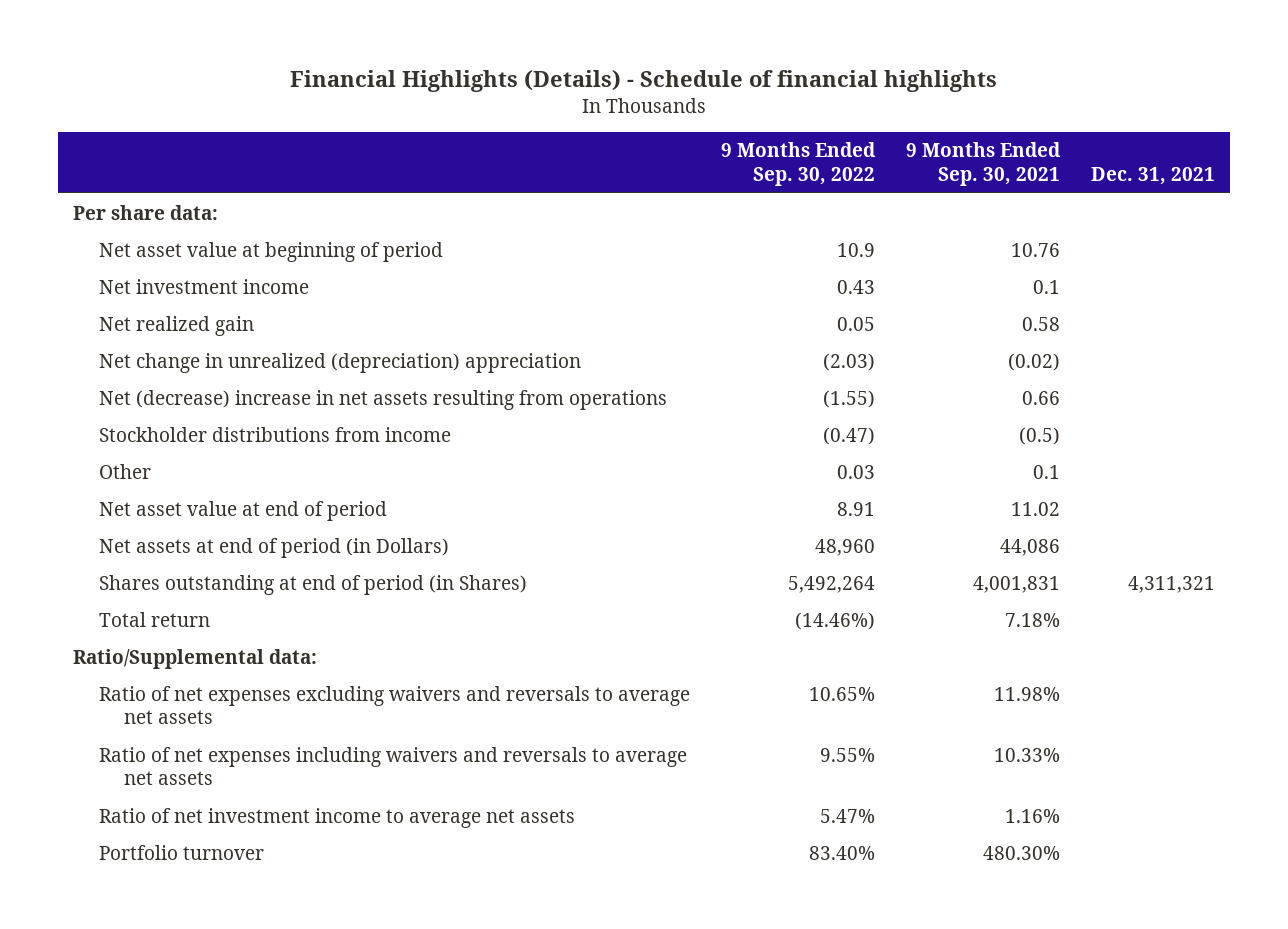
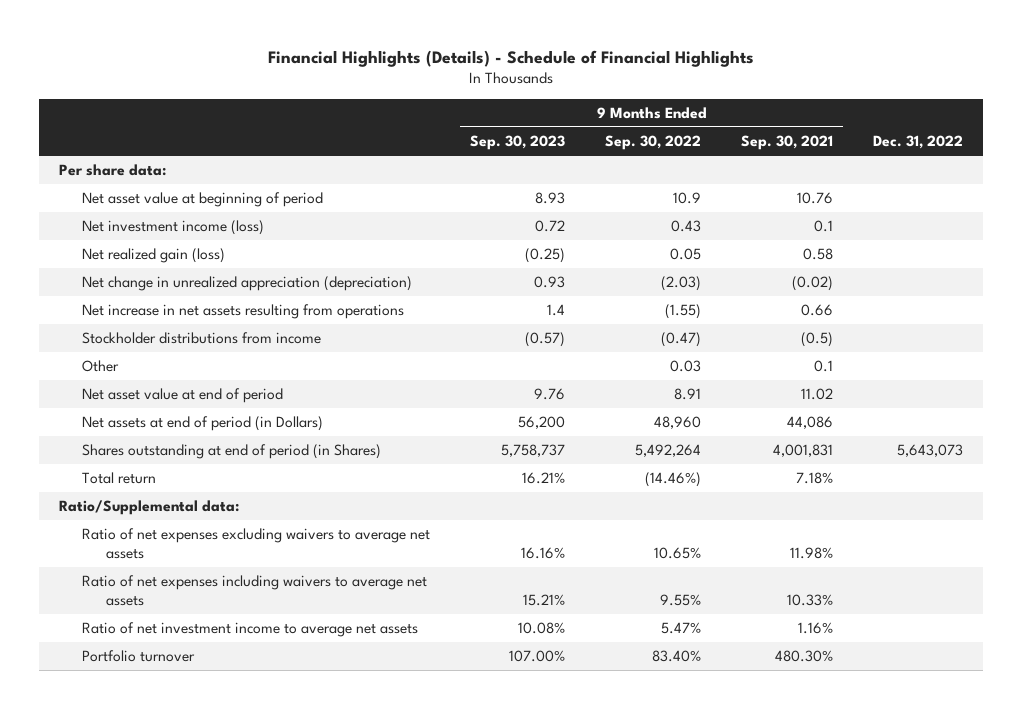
[289,70,997,93] Financial Highlights (Details) - Schedule of financial highlights -> [267,49,754,67] Financial Highlights (Details) - Schedule of Financial Highlights
[1090,167,1215,186] Dec. 31, 2021 -> none
none -> [470,135,566,151] Sep. 30, 2023
none -> [873,135,964,150] Dec. 31, 2022
[98,278,309,294] Net investment income -> [82,220,265,236] Net investment income (loss)
[98,315,254,336] Net realized gain -> [82,248,226,264] Net realized gain (loss)
[98,352,581,373] Net change in unrealized (depreciation) appreciation -> [82,276,413,292] Net change in unrealized appreciation (depreciation)
[98,389,667,410] Net (decrease) increase in net assets resulting from operations -> [82,304,405,320] Net increase in net assets resulting from operations
[98,685,690,725] Ratio of net expenses excluding waivers and reversals to average net assets -> [82,528,431,559] Ratio of net expenses excluding waivers to average net assets
[98,746,687,786] Ratio of net expenses including waivers and reversals to average net assets -> [82,575,428,606] Ratio of net expenses including waivers to average net assets

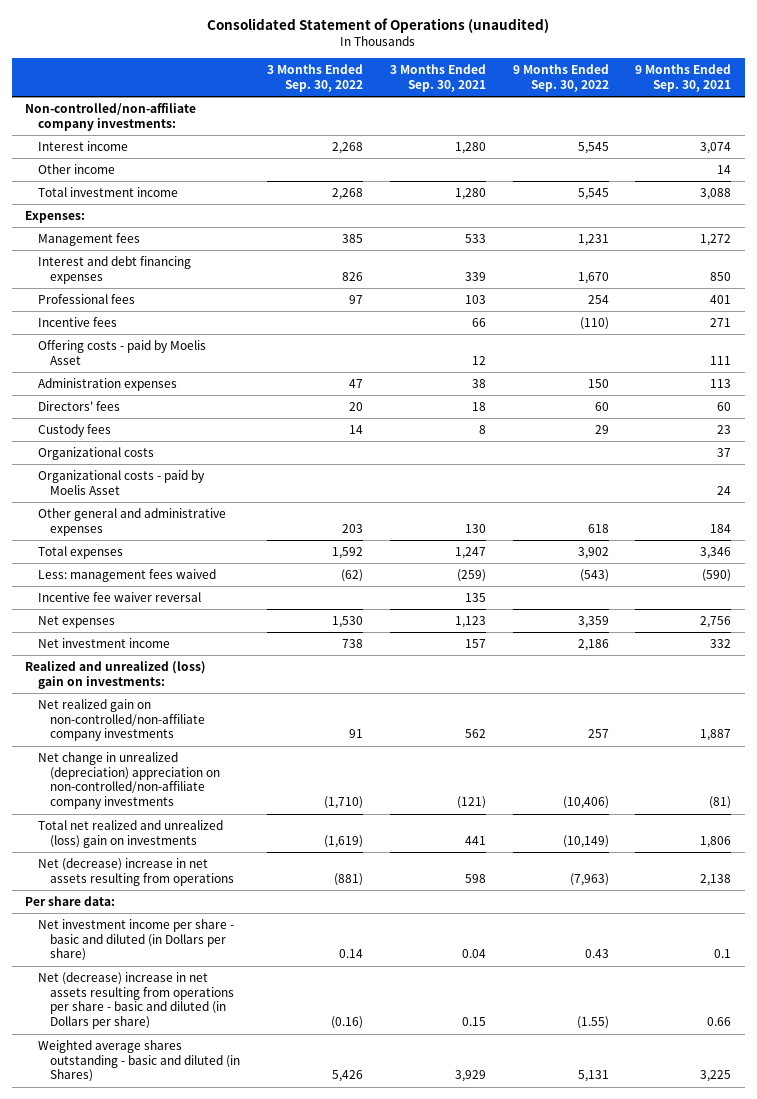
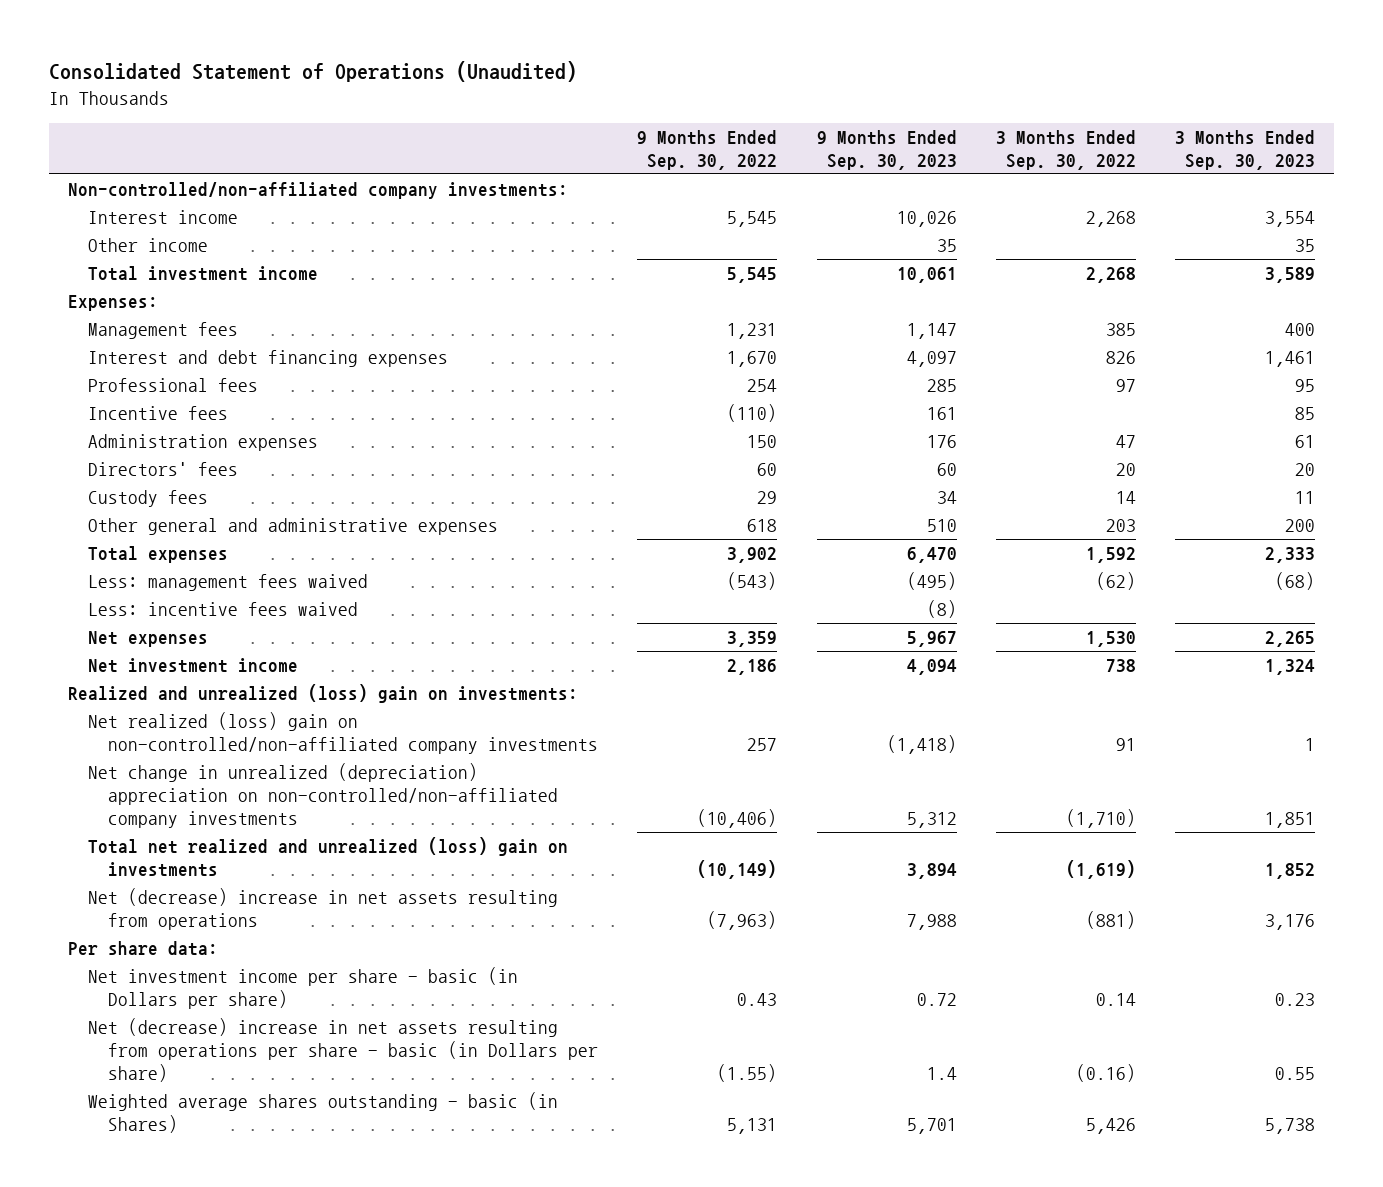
[207,18,550,34] Consolidated Statement of Operations (unaudited) -> [48,61,577,83] Consolidated Statement of Operations (Unaudited)
[389,64,486,92] 3 Months Ended Sep. 30, 2021 -> none
[635,64,732,92] 9 Months Ended Sep. 30, 2021 -> none
none -> [816,129,957,170] 9 Months Ended Sep. 30, 2023
none -> [1174,129,1315,170] 3 Months Ended Sep. 30, 2023
[25,103,197,131] Non-controlled/non-affiliate company investments: -> [68,182,569,200] Non-controlled/non-affiliated company investments:
[37,340,206,365] Offering costs - paid by Moelis Asset -> none
[37,447,154,461] Organizational costs -> none
[37,470,205,495] Organizational costs - paid by Moelis Asset -> none
[37,592,201,603] Incentive fee waiver reversal -> [88,602,359,617] Less: incentive fees waived
[37,699,206,742] Net realized gain on non-controlled/non-affiliate company investments -> [88,712,599,755] Net realized (loss) gain on non-controlled/non-affiliated company investments
[37,752,221,810] Net change in unrealized (depreciation) appreciation on non-controlled/non-affiliate company investments -> [88,763,559,828] Net change in unrealized (depreciation) appreciation on non-controlled/non-affiliated company investments
[37,919,234,962] Net investment income per share - basic and diluted (in Dollars per share) -> [88,967,519,1010] Net investment income per share - basic (in Dollars per share)
[37,972,235,1030] Net (decrease) increase in net assets resulting from operations per share - basic and diluted (in Dollars per share) -> [88,1018,599,1082] Net (decrease) increase in net assets resulting from operations per share - basic (in Dollars per share)
[37,1040,241,1083] Weighted average shares outstanding - basic and diluted (in Shares) -> [88,1092,559,1134] Weighted average shares outstanding - basic (in Shares)

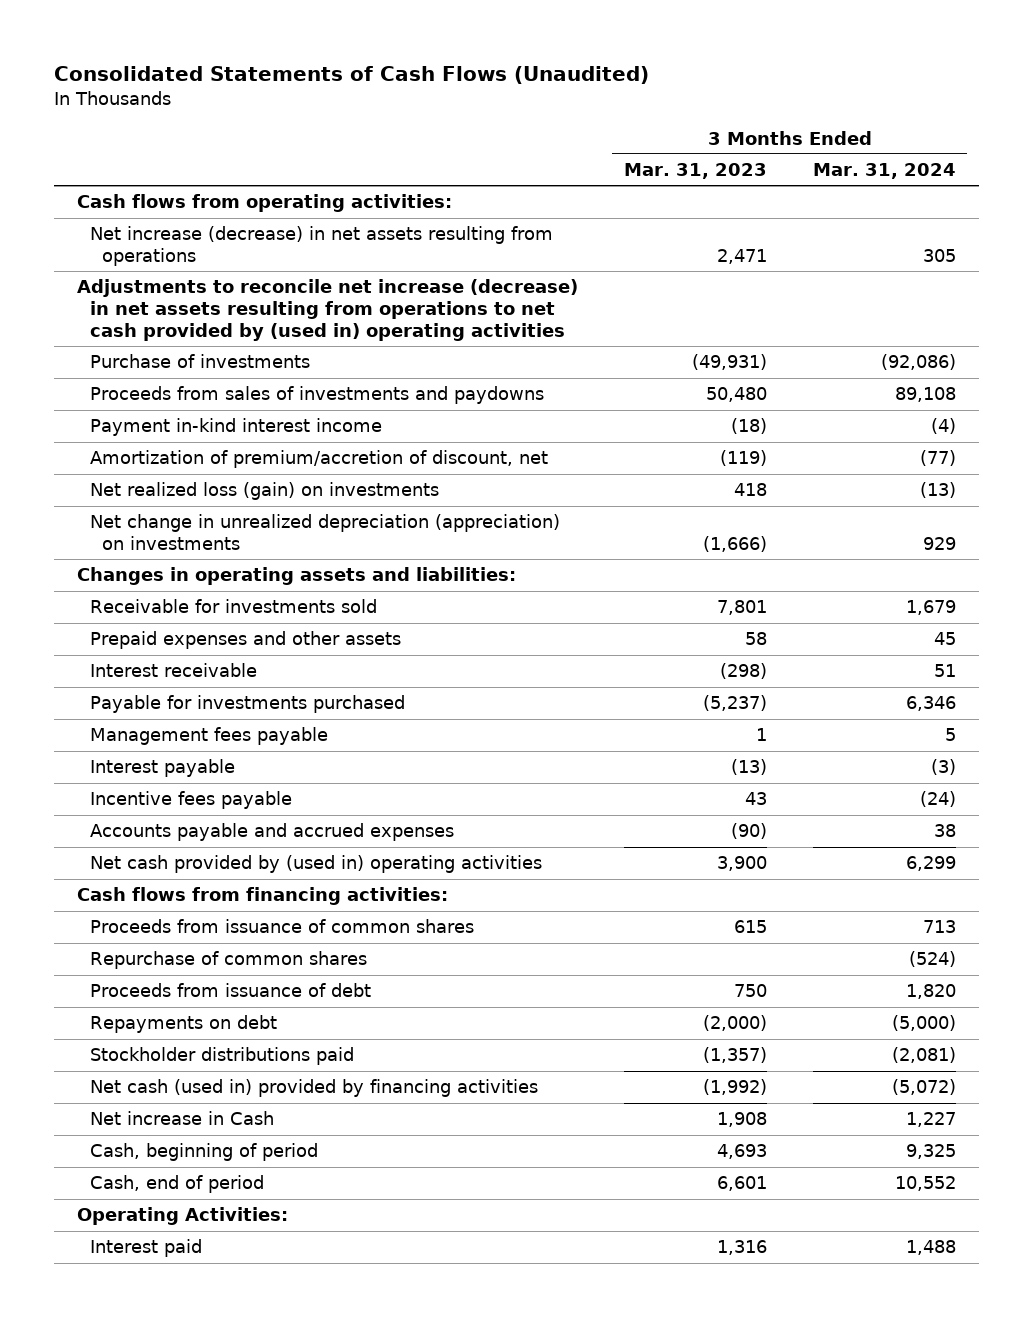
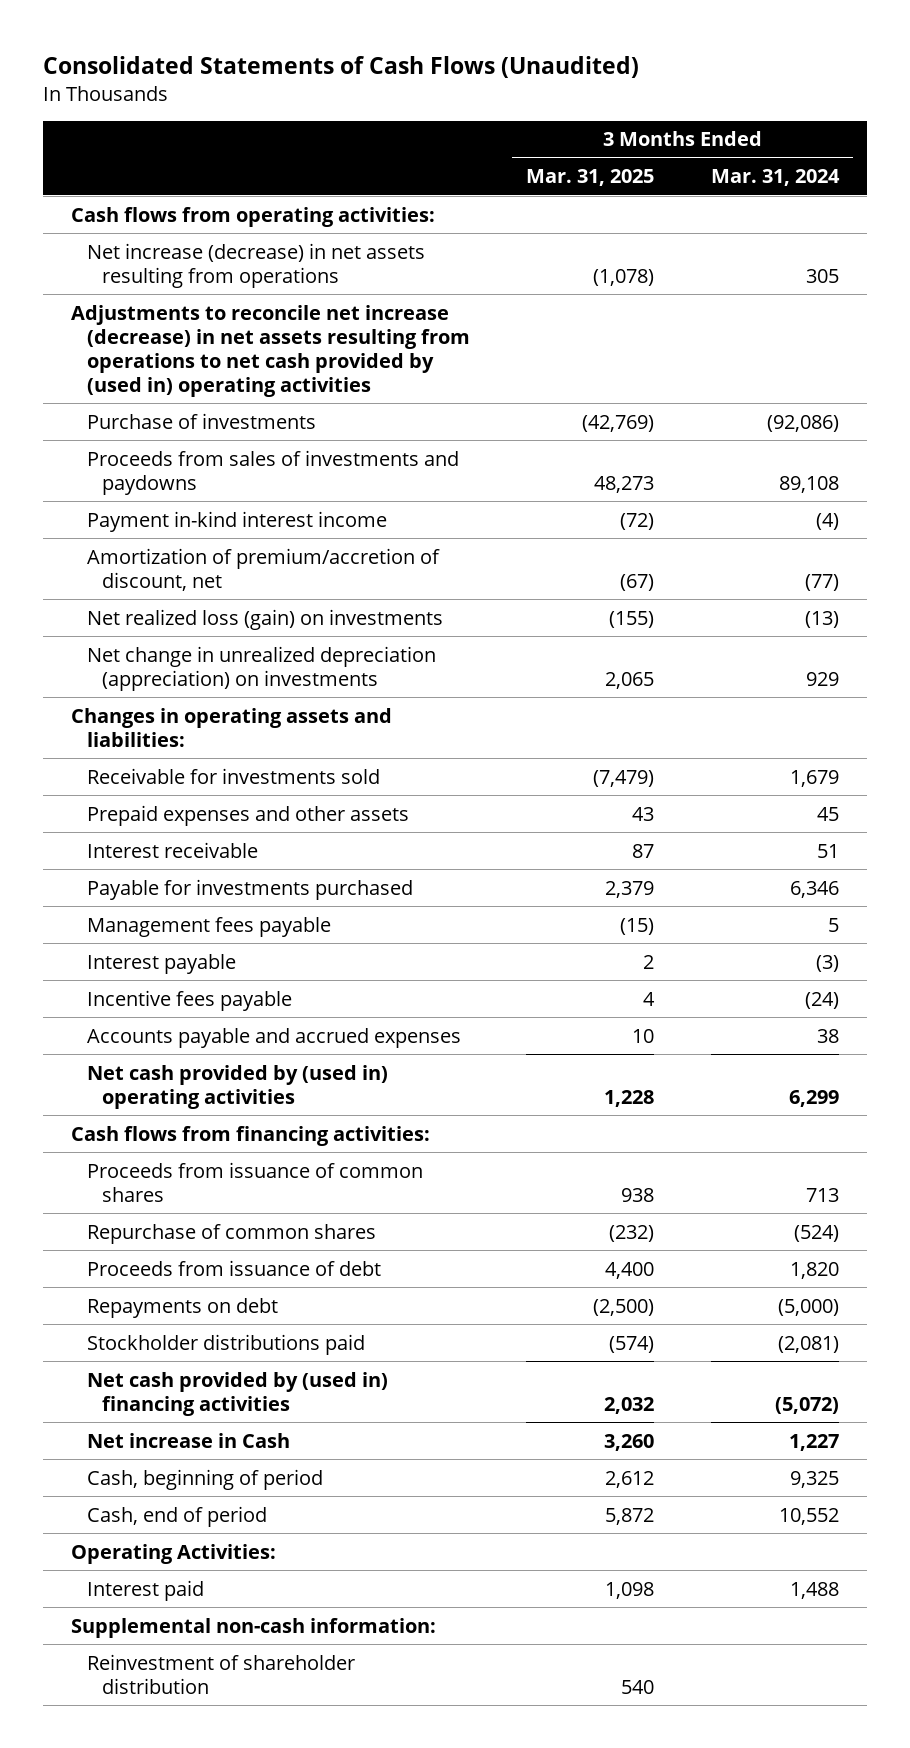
[623,163,767,180] Mar. 31, 2023 -> none
none -> [526,169,655,187] Mar. 31, 2025
[89,1079,538,1098] Net cash (used in) provided by financing activities -> [86,1371,388,1416] Net cash provided by (used in) financing activities
none -> [70,1617,436,1638] Supplemental non-cash information:
none -> [86,1653,355,1694] Reinvestment of shareholder distribution

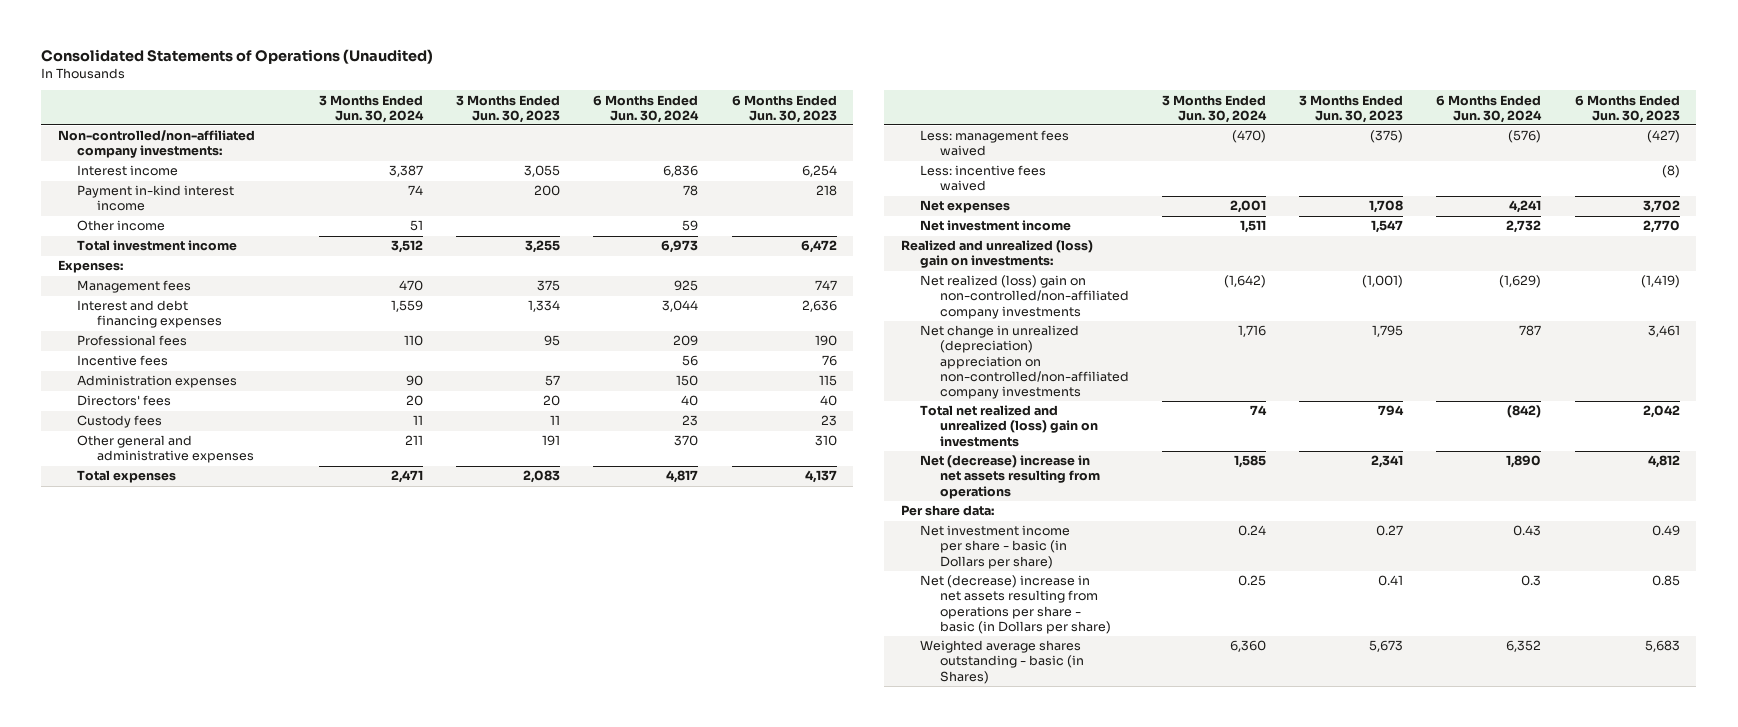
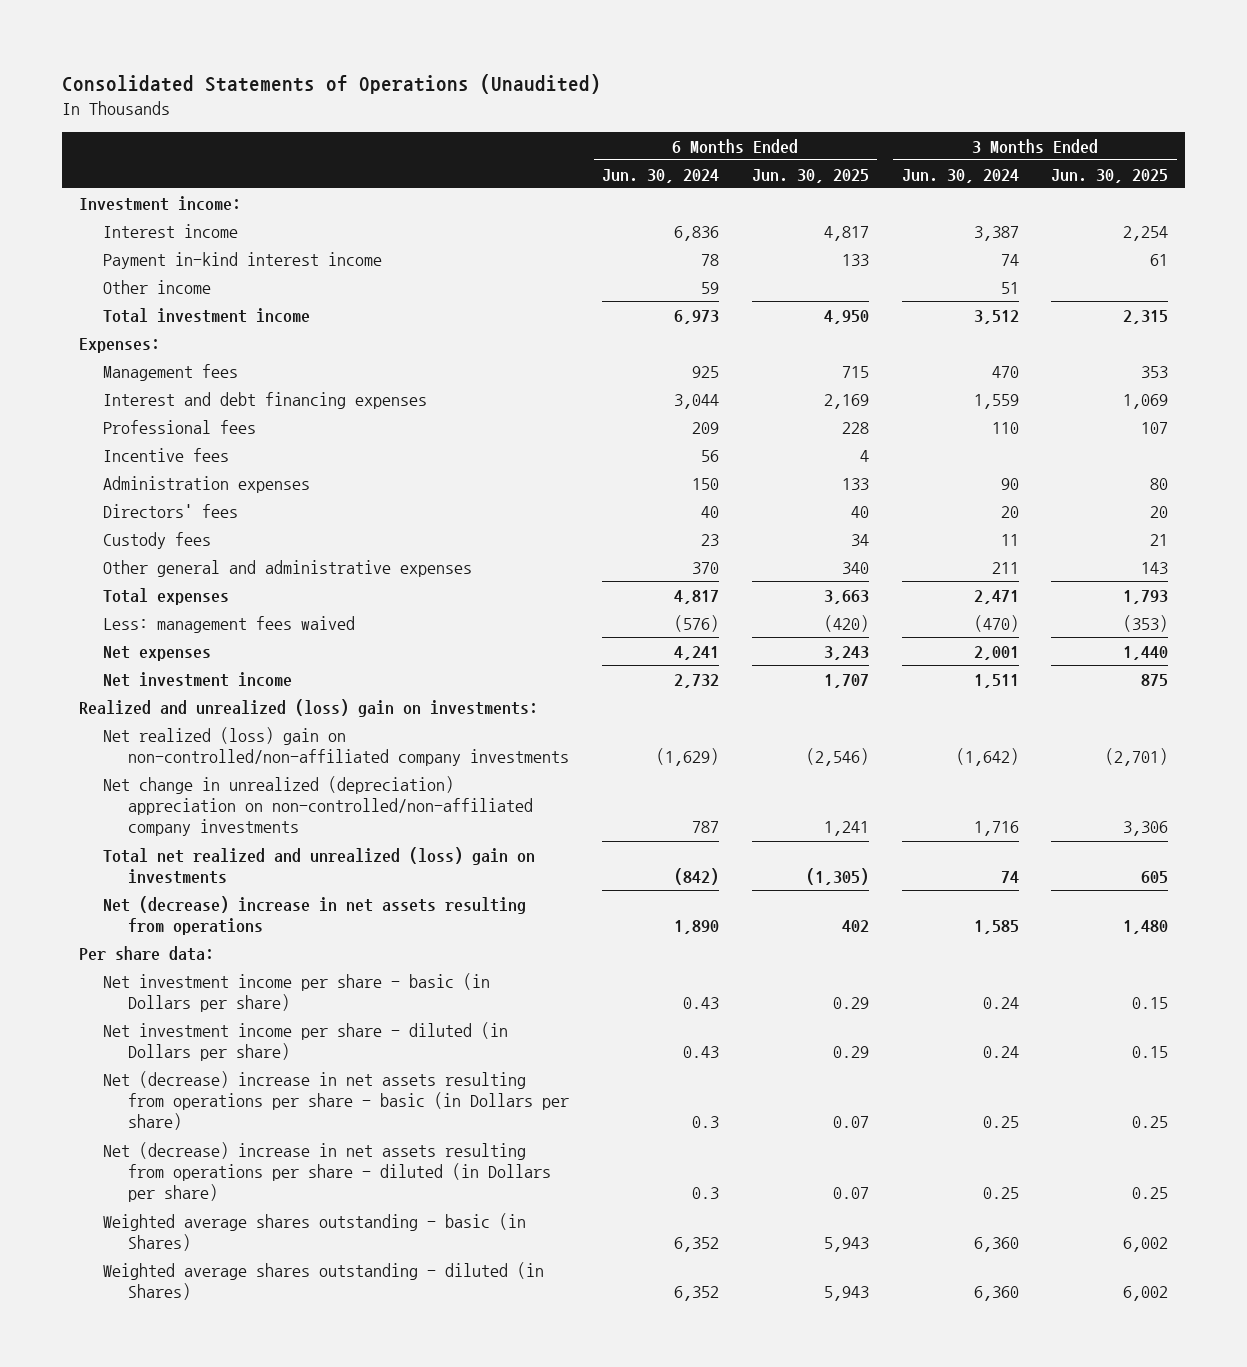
[456,94,561,123] 3 Months Ended Jun. 30, 2023 -> none
[731,94,837,123] 6 Months Ended Jun. 30, 2023 -> none
none -> [751,168,869,183] Jun. 30, 2025
none -> [1051,168,1169,183] Jun. 30, 2025
[58,130,256,159] Non-controlled/non-affiliated company investments: -> none
none -> [78,195,241,211] Investment income:
[920,165,1047,192] Less: incentive fees waived -> none
none -> [103,1021,509,1061] Net investment income per share - diluted (in Dollars per share)
none -> [103,1141,552,1203] Net (decrease) increase in net assets resulting from operations per share - diluted (in Dollars per share)
none -> [103,1261,545,1300] Weighted average shares outstanding - diluted (in Shares)

